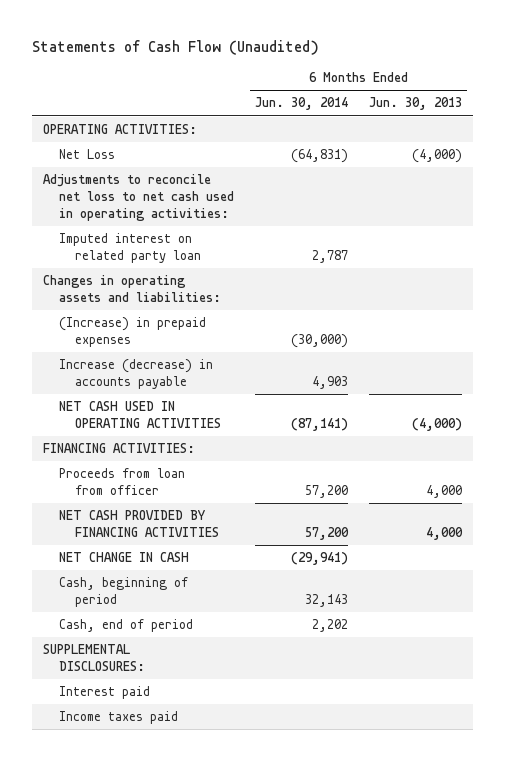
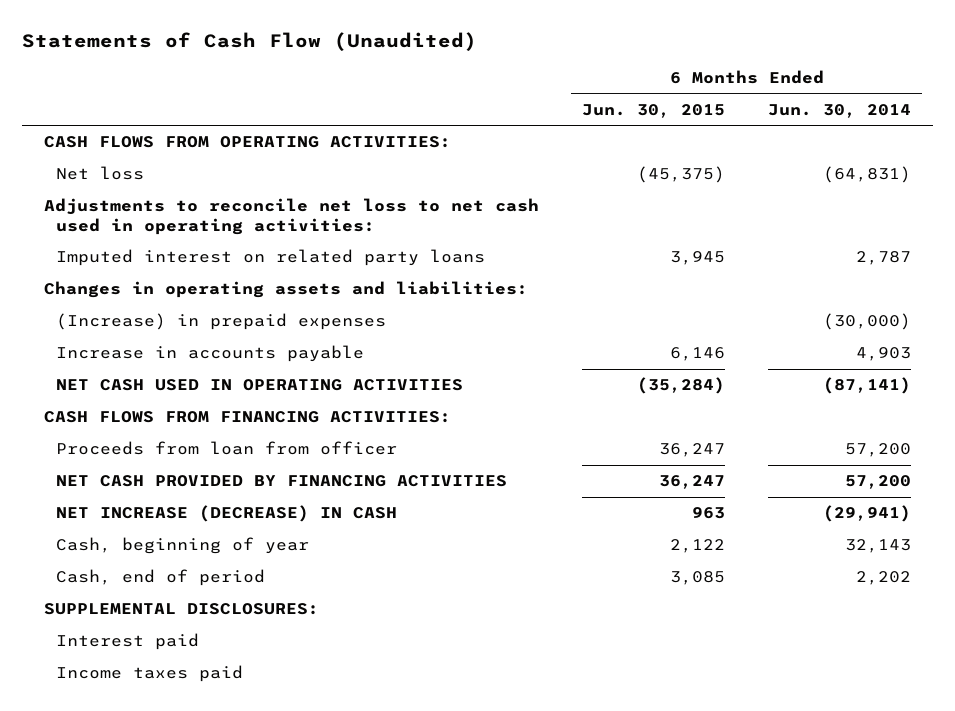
[369,97,463,111] Jun. 30, 2013 -> none
none -> [582,103,726,118] Jun. 30, 2015
[42,123,197,134] OPERATING ACTIVITIES: -> [44,136,452,149] CASH FLOWS FROM OPERATING ACTIVITIES:
[59,148,116,159] Net Loss -> [55,166,144,181] Net loss
[59,232,202,263] Imputed interest on related party loan -> [55,249,485,267] Imputed interest on related party loans
[59,358,214,389] Increase (decrease) in accounts payable -> [55,345,364,363] Increase in accounts payable
[42,442,195,453] FINANCING ACTIVITIES: -> [44,411,452,424] CASH FLOWS FROM FINANCING ACTIVITIES:
[59,551,190,562] NET CHANGE IN CASH -> [55,505,397,523] NET INCREASE (DECREASE) IN CASH
[59,576,189,607] Cash, beginning of period -> [55,537,309,555] Cash, beginning of year

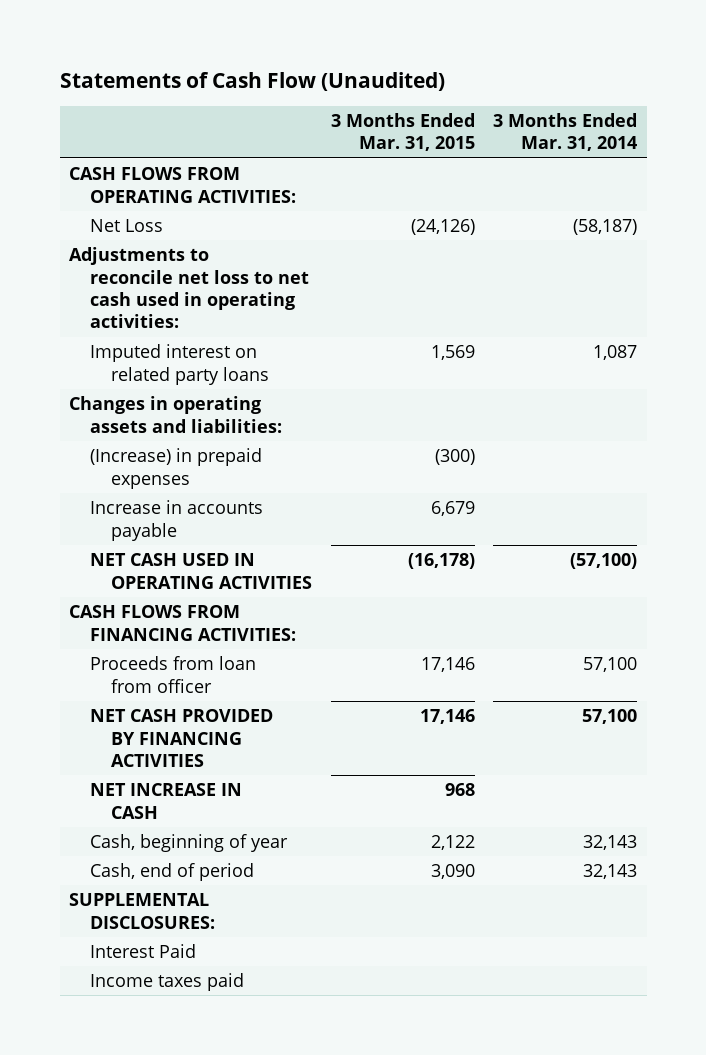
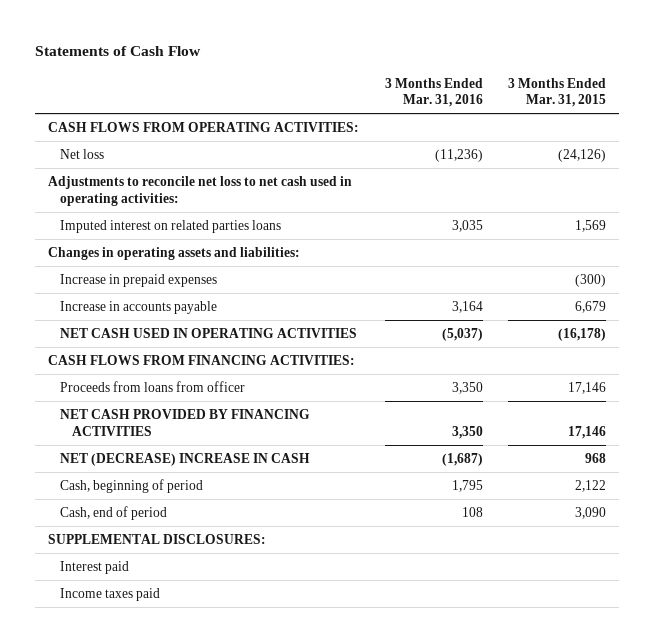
[59,71,445,91] Statements of Cash Flow (Unaudited) -> [35,46,202,57] Statements of Cash Flow
[493,112,638,152] 3 Months Ended Mar. 31, 2014 -> none
none -> [384,77,483,108] 3 Months Ended Mar. 31, 2016
[90,219,164,233] Net Loss -> [60,148,105,159] Net loss
[90,344,270,385] Imputed interest on related party loans -> [60,219,282,233] Imputed interest on related parties loans
[90,448,263,489] (Increase) in prepaid expenses -> [60,273,218,287] Increase in prepaid expenses
[90,656,257,693] Proceeds from loan from officer -> [60,380,246,392] Proceeds from loans from officer
[90,783,243,819] NET INCREASE IN CASH -> [60,452,311,466] NET (DECREASE) INCREASE IN CASH
[90,834,289,853] Cash, beginning of year -> [60,478,204,493] Cash, beginning of period
[90,944,197,959] Interest Paid -> [60,560,130,574] Interest paid

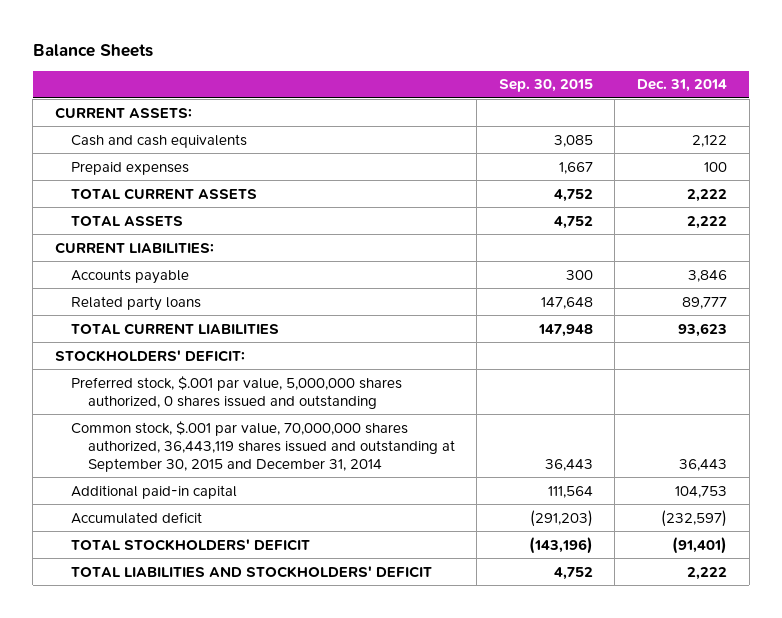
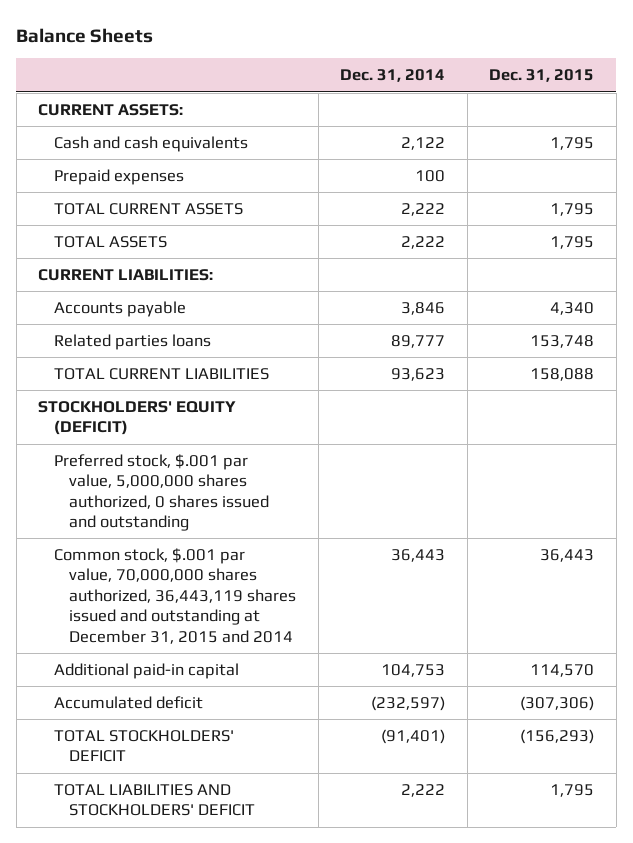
[498,79,593,93] Sep. 30, 2015 -> none
none -> [489,69,595,83] Dec. 31, 2015
[71,295,202,311] Related party loans -> [53,334,211,351] Related parties loans
[54,349,245,362] STOCKHOLDERS' DEFICIT: -> [38,401,237,436] STOCKHOLDERS' EQUITY (DEFICIT)
[71,420,455,473] Common stock, $.001 par value, 70,000,000 shares authorized, 36,443,119 shares issued and outstanding at September 30, 2015 and December 31, 2014 -> [53,548,297,644] Common stock, $.001 par value, 70,000,000 shares authorized, 36,443,119 shares issued and outstanding at December 31, 2015 and 2014

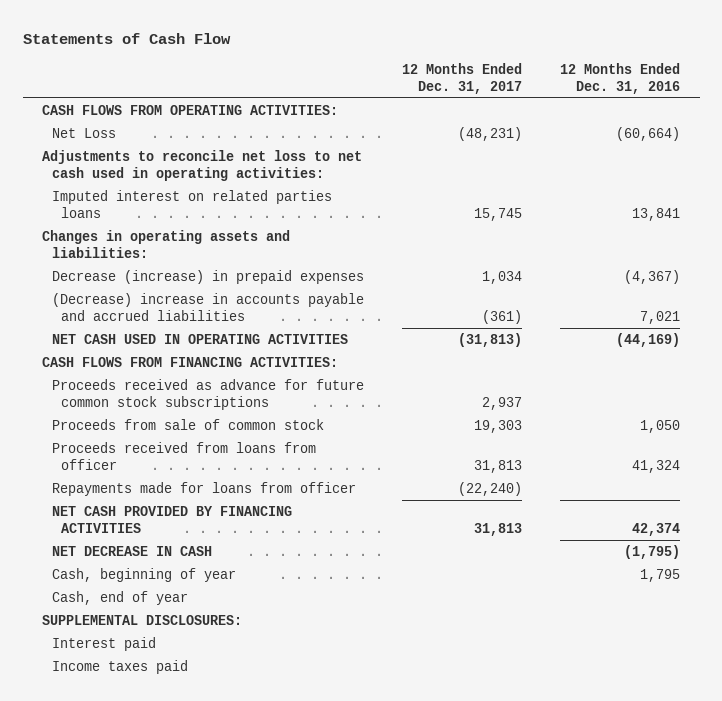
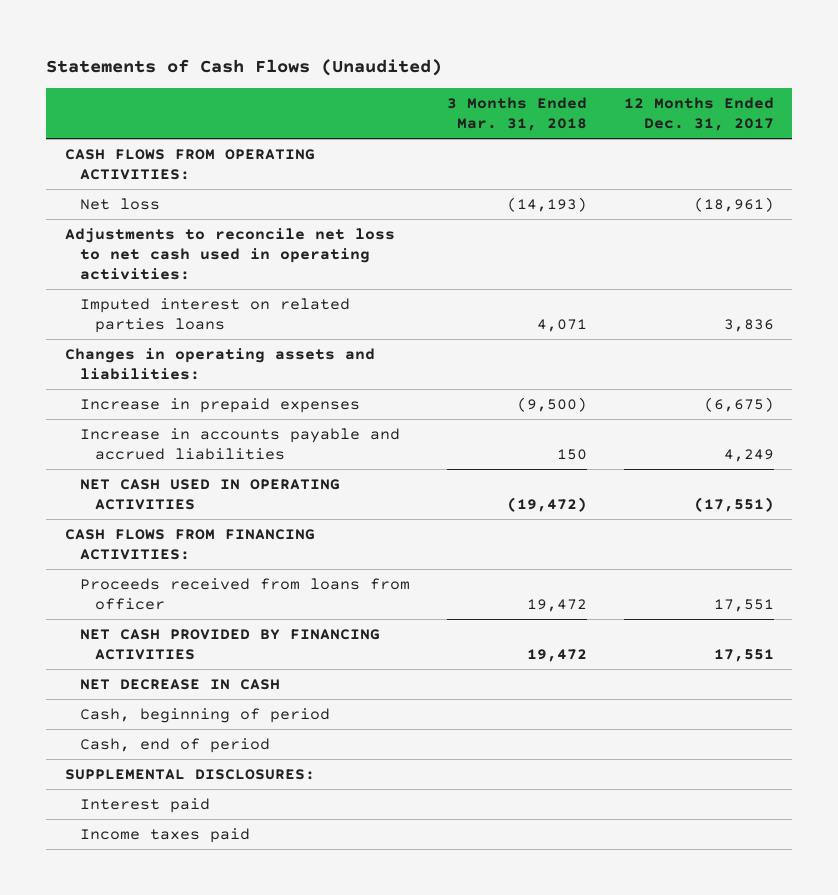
[22,32,231,44] Statements of Cash Flow -> [46,58,443,76] Statements of Cash Flows (Unaudited)
[560,62,681,94] 12 Months Ended Dec. 31, 2016 -> none
none -> [446,97,587,132] 3 Months Ended Mar. 31, 2018
[51,128,116,139] Net Loss -> [79,197,160,210] Net loss
[457,127,522,142] (48,231) -> [693,196,774,212] (18,961)
[473,208,522,222] 15,745 -> [723,318,774,332] 3,836
[51,270,364,285] Decrease (increase) in prepaid expenses -> [79,397,360,413] Increase in prepaid expenses
[481,271,522,285] 1,034 -> [703,396,774,412] (6,675)
[51,293,364,322] (Decrease) increase in accounts payable and accrued liabilities -> [79,427,400,460] Increase in accounts payable and accrued liabilities
[481,310,522,325] (361) -> [723,448,774,462] 4,249
[457,333,522,348] (31,813) -> [693,496,774,512] (17,551)
[51,379,364,411] Proceeds received as advance for future common stock subscriptions -> none
[51,419,324,431] Proceeds from sale of common stock -> none
[51,482,356,497] Repayments made for loans from officer -> none
[473,460,522,474] 31,813 -> [713,598,774,612] 17,551
[473,523,522,537] 31,813 -> [713,648,774,662] 17,551
[51,568,236,583] Cash, beginning of year -> [79,707,330,723] Cash, beginning of period
[51,591,188,606] Cash, end of year -> [79,737,270,753] Cash, end of period

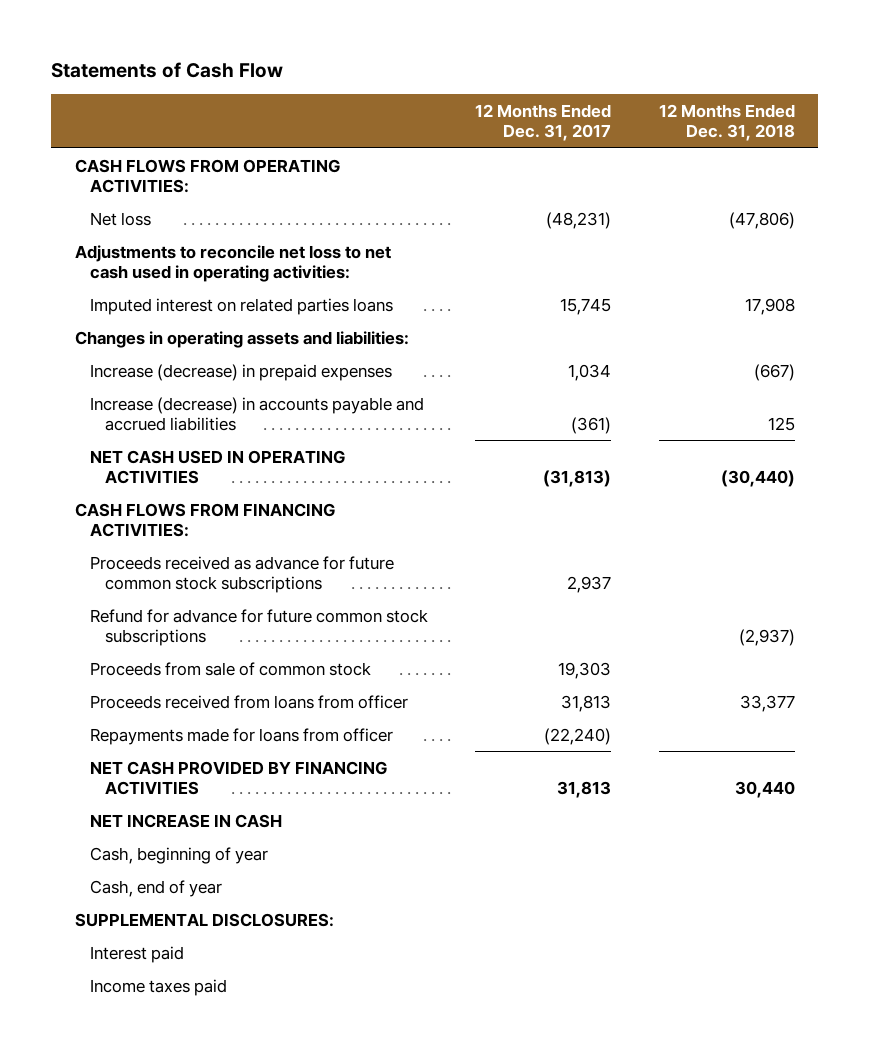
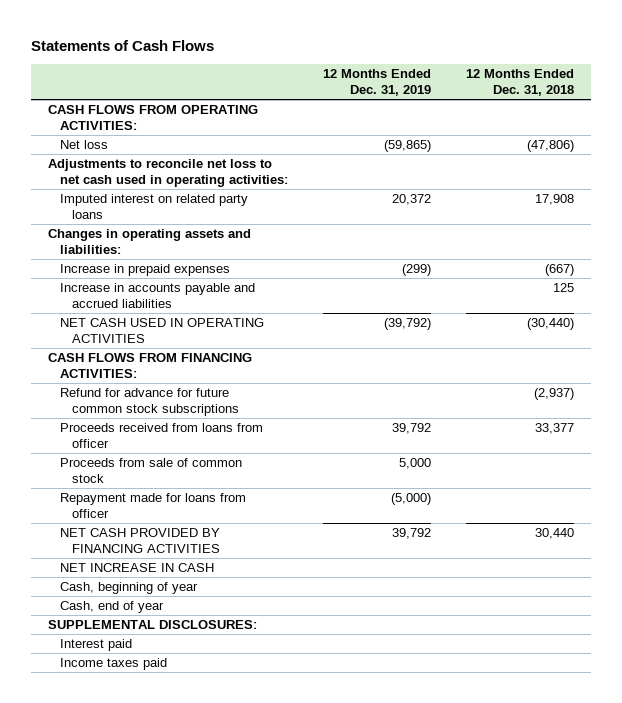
[50,62,283,79] Statements of Cash Flow -> [31,40,215,52] Statements of Cash Flows
[475,104,612,142] 12 Months Ended Dec. 31, 2017 -> none
none -> [322,69,431,97] 12 Months Ended Dec. 31, 2019
[89,297,393,315] Imputed interest on related parties loans -> [60,194,249,219] Imputed interest on related party loans
[89,363,392,381] Increase (decrease) in prepaid expenses -> [60,264,231,277] Increase in prepaid expenses
[89,396,424,431] Increase (decrease) in accounts payable and accrued liabilities -> [60,283,256,308] Increase in accounts payable and accrued liabilities
[89,555,394,593] Proceeds received as advance for future common stock subscriptions -> none
[89,661,371,676] Proceeds from sale of common stock -> [60,458,243,483] Proceeds from sale of common stock
[89,727,393,745] Repayments made for loans from officer -> [60,493,247,518] Repayment made for loans from officer

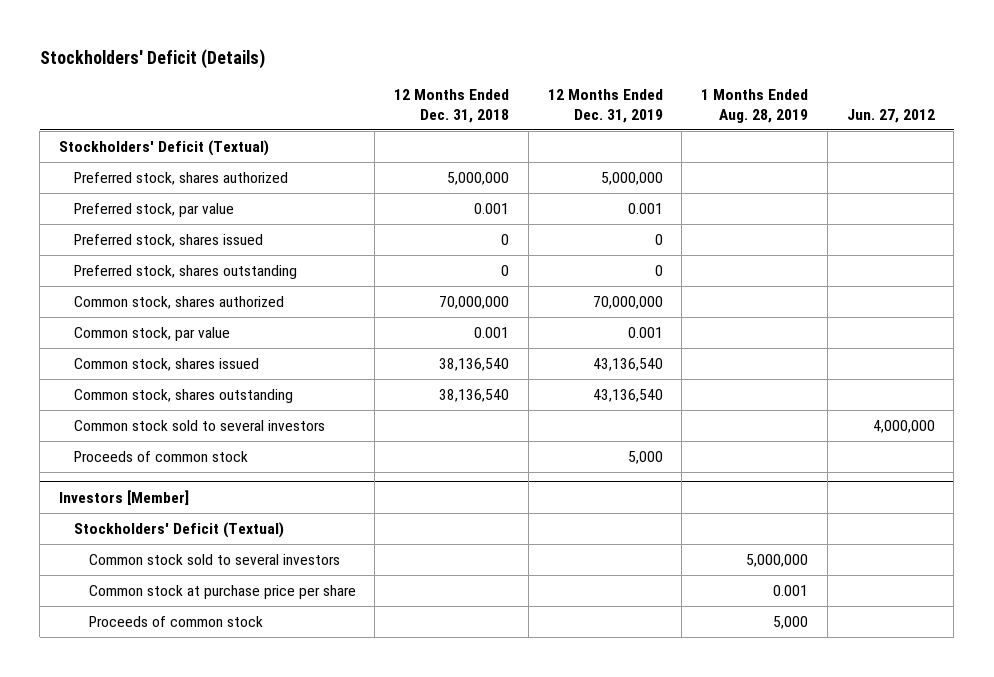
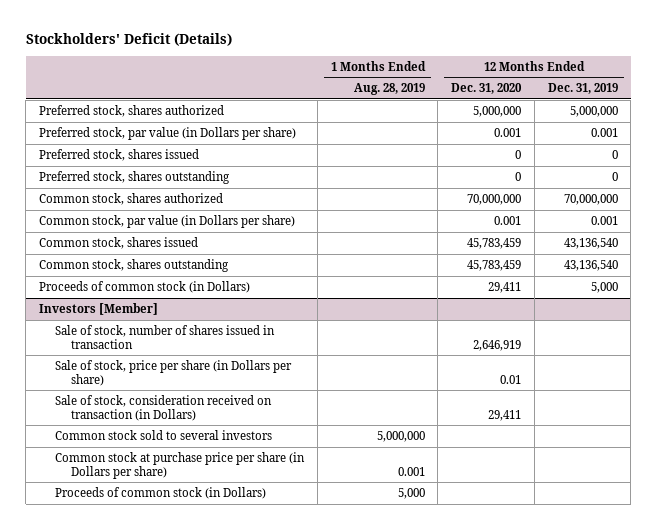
[394,89,510,123] 12 Months Ended Dec. 31, 2018 -> none
[846,108,935,123] Jun. 27, 2012 -> none
none -> [451,83,523,95] Dec. 31, 2020
[59,140,270,157] Stockholders' Deficit (Textual) -> none
[73,203,234,218] Preferred stock, par value -> [38,126,296,140] Preferred stock, par value (in Dollars per share)
[73,327,230,342] Common stock, par value -> [38,214,295,228] Common stock, par value (in Dollars per share)
[73,420,325,432] Common stock sold to several investors -> none
[73,451,248,463] Proceeds of common stock -> [38,280,250,293] Proceeds of common stock (in Dollars)
[73,522,284,539] Stockholders' Deficit (Textual) -> none
none -> [55,324,276,349] Sale of stock, number of shares issued in transaction
none -> [55,359,293,386] Sale of stock, price per share (in Dollars per share)
none -> [55,394,273,421] Sale of stock, consideration received on transaction (in Dollars)
[88,585,356,600] Common stock at purchase price per share -> [55,451,306,479] Common stock at purchase price per share (in Dollars per share)
[88,616,263,628] Proceeds of common stock -> [55,486,267,499] Proceeds of common stock (in Dollars)

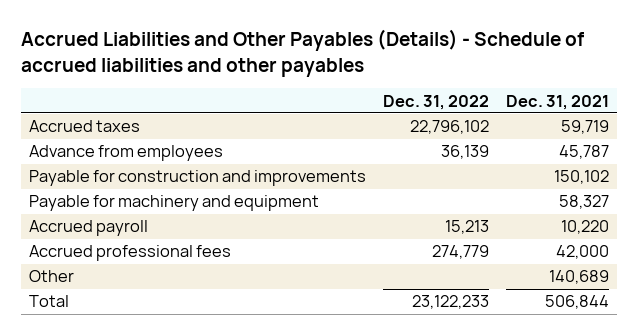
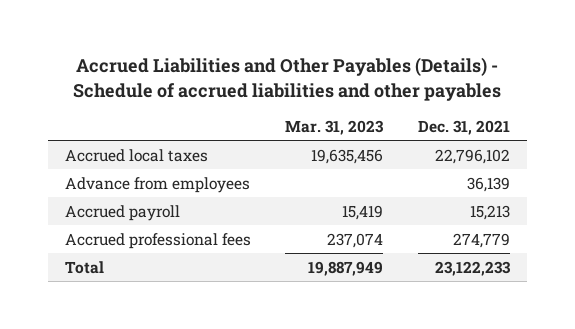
[382,94,489,110] Dec. 31, 2022 -> none
none -> [285,119,385,135] Mar. 31, 2023
[29,170,367,187] Payable for construction and improvements -> none
[29,195,320,212] Payable for machinery and equipment -> none
[29,270,75,283] Other -> none
[29,120,141,133] Accrued taxes -> [65,148,209,162] Accrued local taxes
[560,120,609,135] 59,719 -> [434,148,510,164] 22,796,102
[558,145,609,160] 45,787 -> [466,176,510,192] 36,139
[560,220,609,235] 10,220 -> [469,204,510,220] 15,213
[555,245,609,260] 42,000 -> [452,232,510,248] 274,779
[544,295,609,310] 506,844 -> [434,260,511,276] 23,122,233

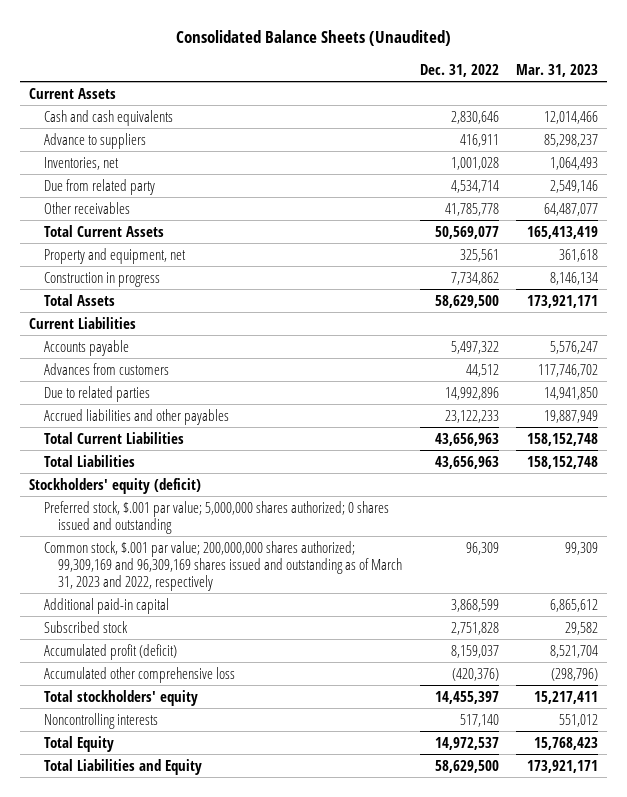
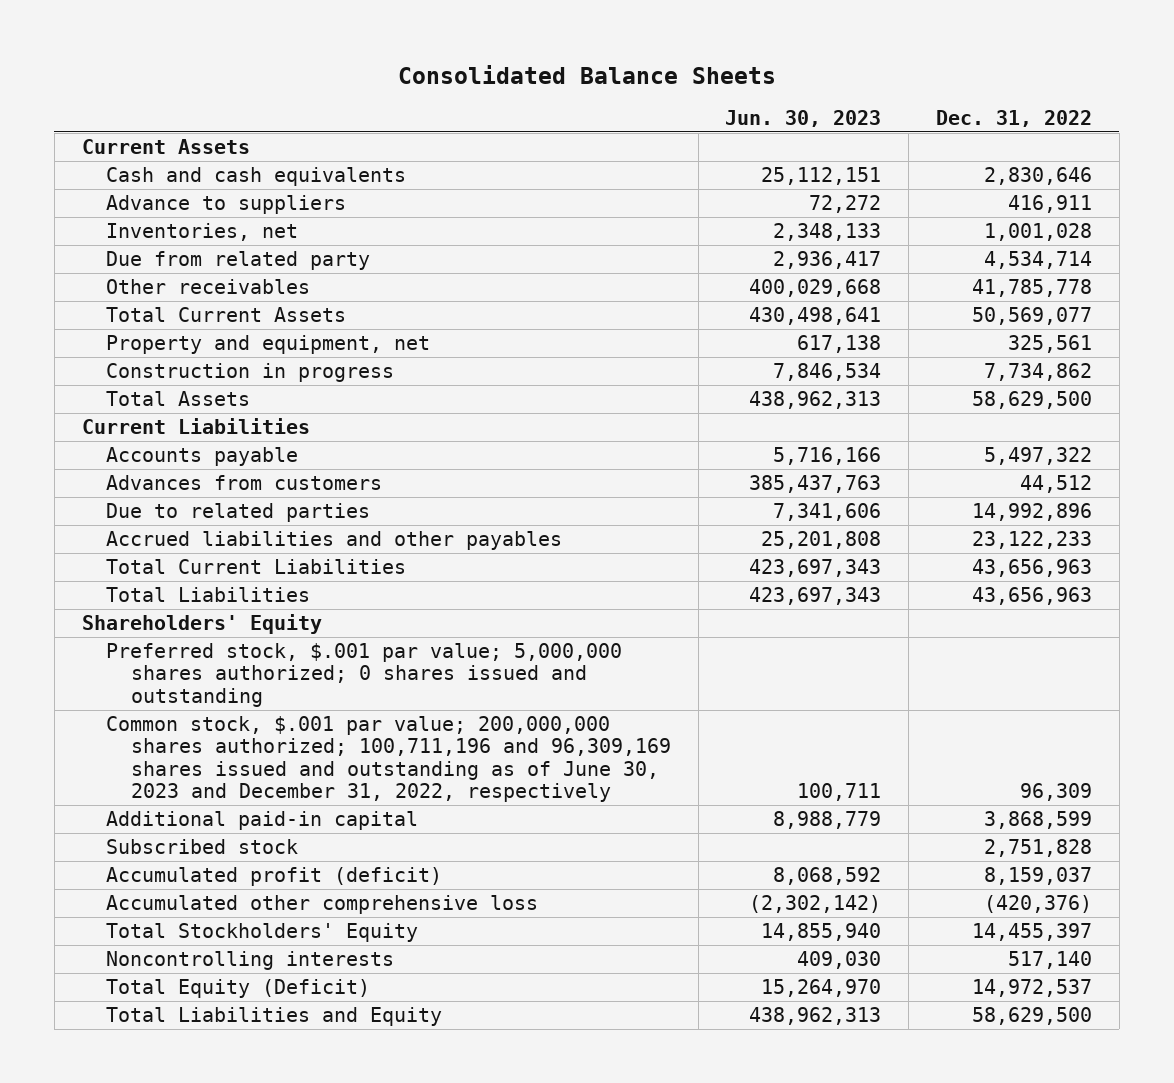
[175,30,451,47] Consolidated Balance Sheets (Unaudited) -> [397,65,776,85] Consolidated Balance Sheets
[516,63,599,77] Mar. 31, 2023 -> none
none -> [725,109,882,127] Jun. 30, 2023
[29,477,202,494] Stockholders' equity (deficit) -> none
none -> [81,614,322,635] Shareholders' Equity
[43,540,403,592] Common stock, $.001 par value; 200,000,000 shares authorized; 99,309,169 and 96,309,169 shares issued and outstanding as of March 31, 2023 and 2022, respectively -> [106,716,671,802] Common stock, $.001 par value; 200,000,000 shares authorized; 100,711,196 and 96,309,169 shares issued and outstanding as of June 30, 2023 and December 31, 2022, respectively
[43,689,198,706] Total stockholders' equity -> [106,923,419,943] Total Stockholders' Equity
[43,735,114,752] Total Equity -> [106,979,371,999] Total Equity (Deficit)

